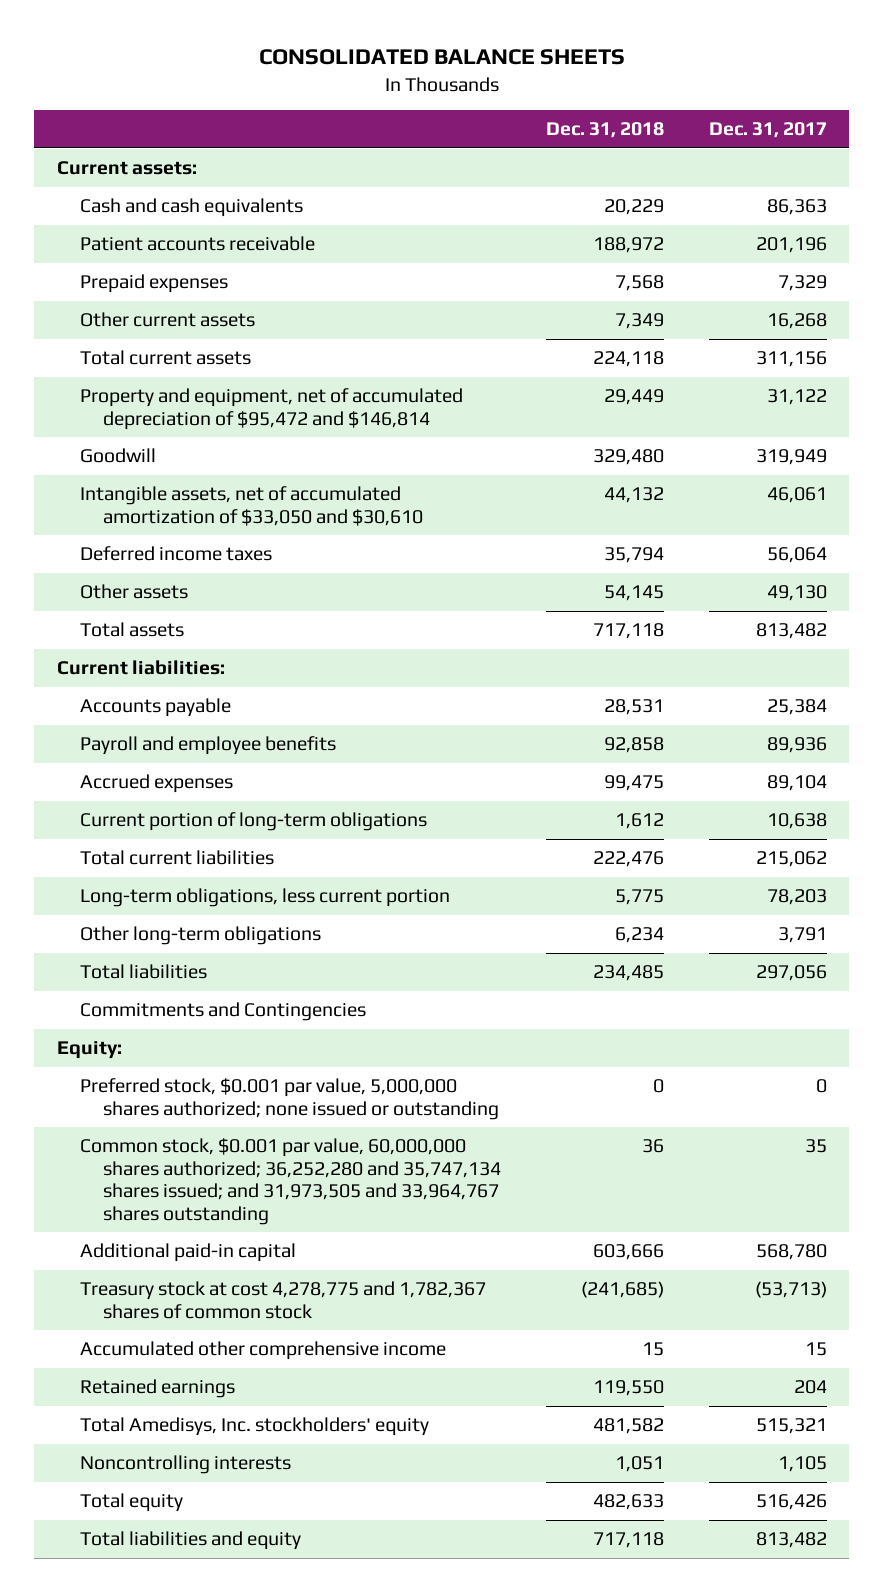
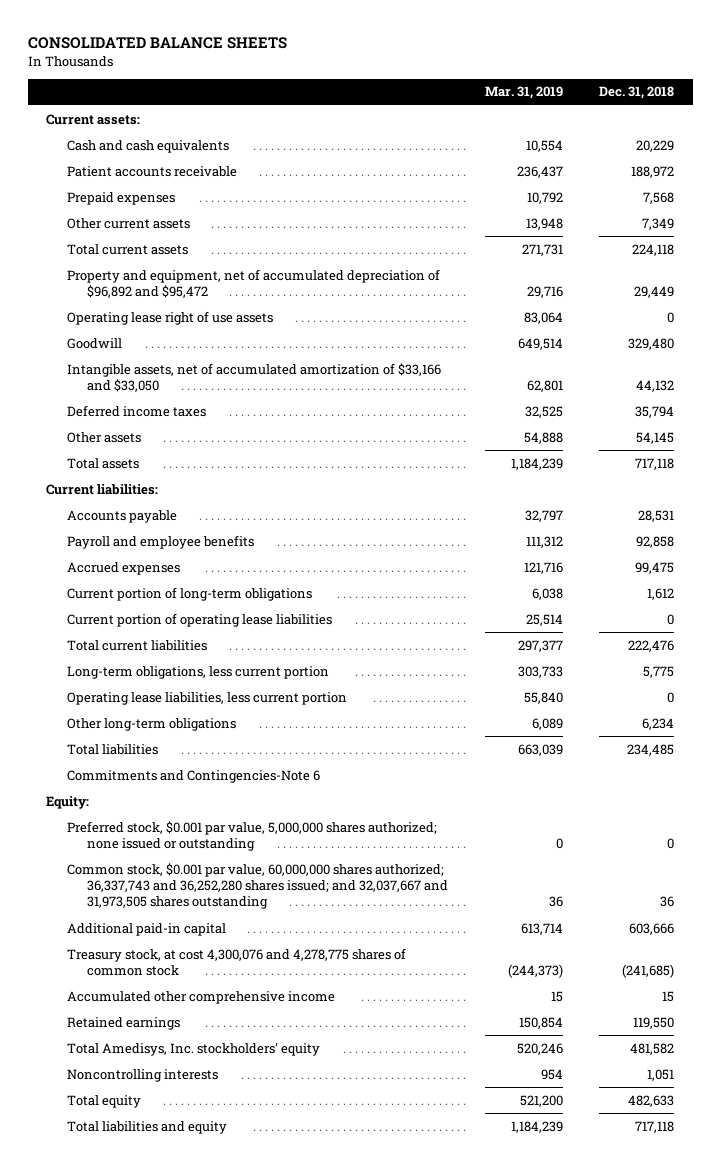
[708,122,827,139] Dec. 31, 2017 -> none
none -> [484,86,563,100] Mar. 31, 2019
[79,388,463,430] Property and equipment, net of accumulated depreciation of $95,472 and $146,814 -> [66,268,440,299] Property and equipment, net of accumulated depreciation of $96,892 and $95,472
none -> [66,310,273,325] Operating lease right of use assets
[79,486,424,526] Intangible assets, net of accumulated amortization of $33,050 and $30,610 -> [66,362,441,393] Intangible assets, net of accumulated amortization of $33,166 and $33,050
none -> [66,612,332,627] Current portion of operating lease liabilities
none -> [66,691,347,705] Operating lease liabilities, less current portion
[79,1002,366,1022] Commitments and Contingencies -> [66,769,320,783] Commitments and Contingencies-Note 6
[79,1138,502,1225] Common stock, $0.001 par value, 60,000,000 shares authorized; 36,252,280 and 35,747,134 shares issued; and 31,973,505 and 33,964,767 shares outstanding -> [66,862,448,910] Common stock, $0.001 par value, 60,000,000 shares authorized; 36,337,743 and 36,252,280 shares issued; and 32,037,667 and 31,973,505 shares outstanding
[79,1281,486,1319] Treasury stock at cost 4,278,775 and 1,782,367 shares of common stock -> [66,947,406,977] Treasury stock, at cost 4,300,076 and 4,278,775 shares of common stock

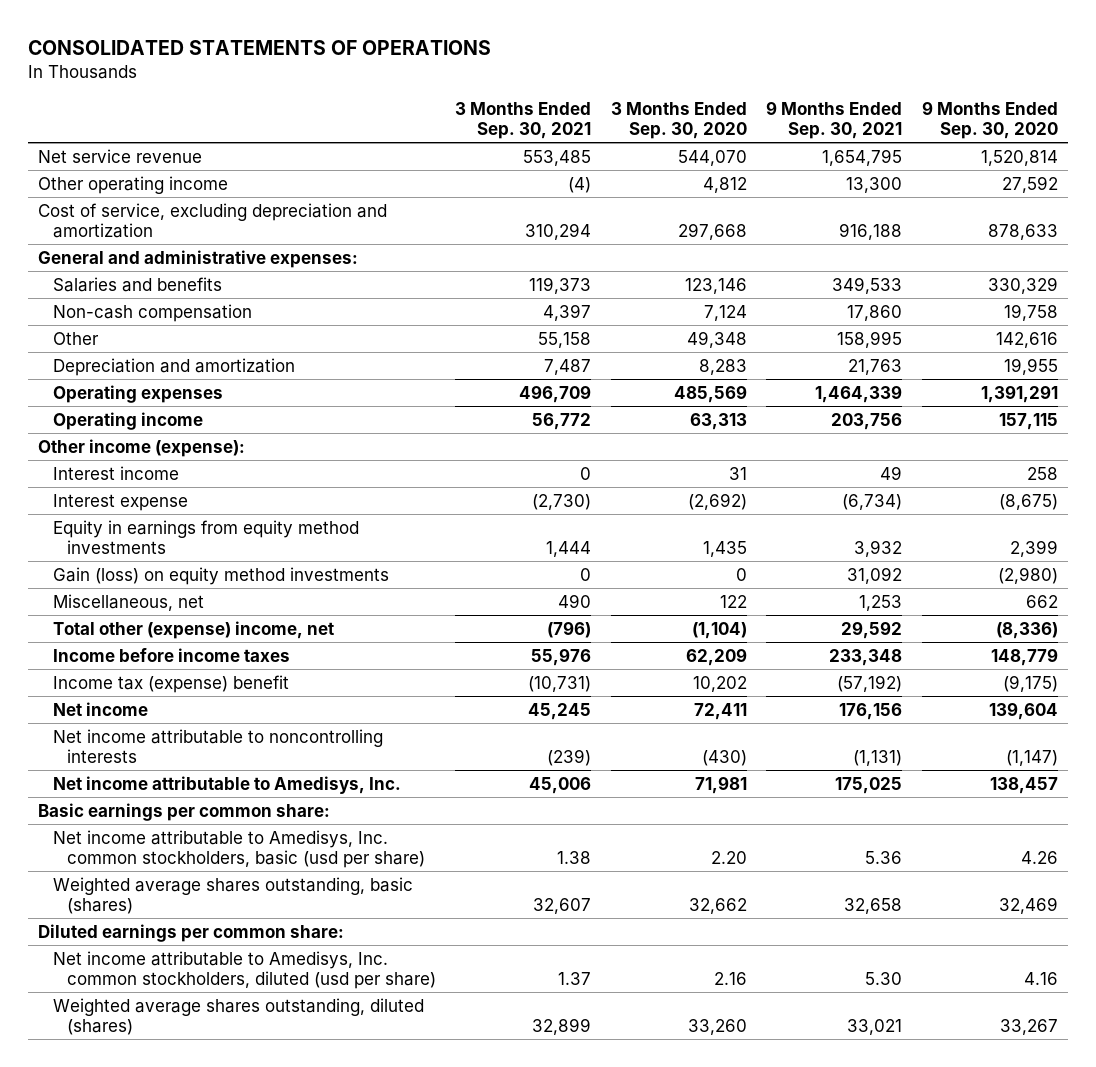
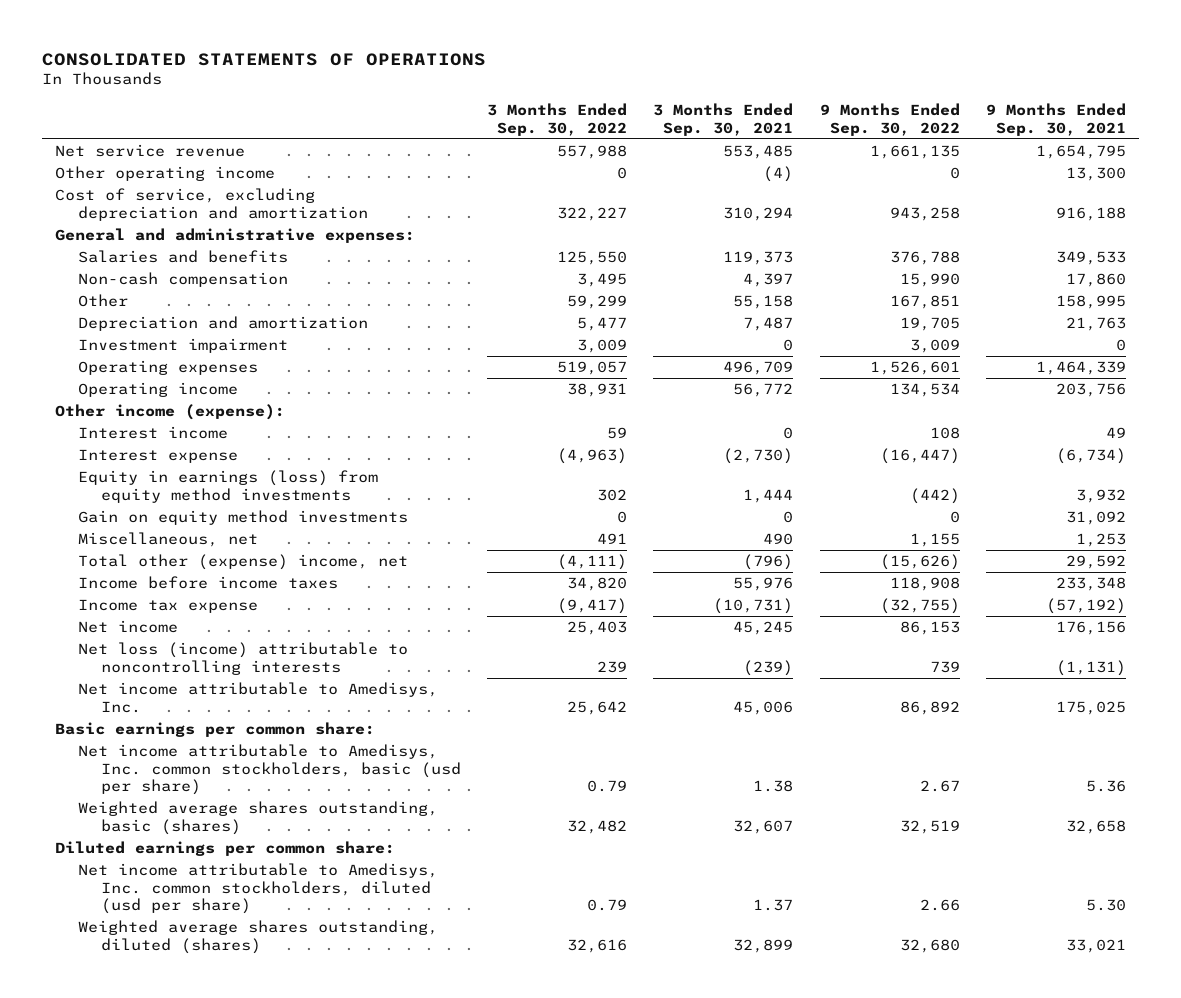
[610,102,747,140] 3 Months Ended Sep. 30, 2020 -> none
[921,101,1058,140] 9 Months Ended Sep. 30, 2020 -> none
none -> [487,103,628,136] 3 Months Ended Sep. 30, 2022
none -> [819,103,960,136] 9 Months Ended Sep. 30, 2022
none -> [78,338,289,354] Investment impairment
[52,519,359,554] Equity in earnings from equity method investments -> [78,470,379,503] Equity in earnings (loss) from equity method investments
[52,566,389,585] Gain (loss) on equity method investments -> [78,510,409,526] Gain on equity method investments
[52,674,289,693] Income tax (expense) benefit -> [78,599,259,614] Income tax expense
[52,728,383,763] Net income attributable to noncontrolling interests -> [78,642,409,675] Net loss (income) attributable to noncontrolling interests

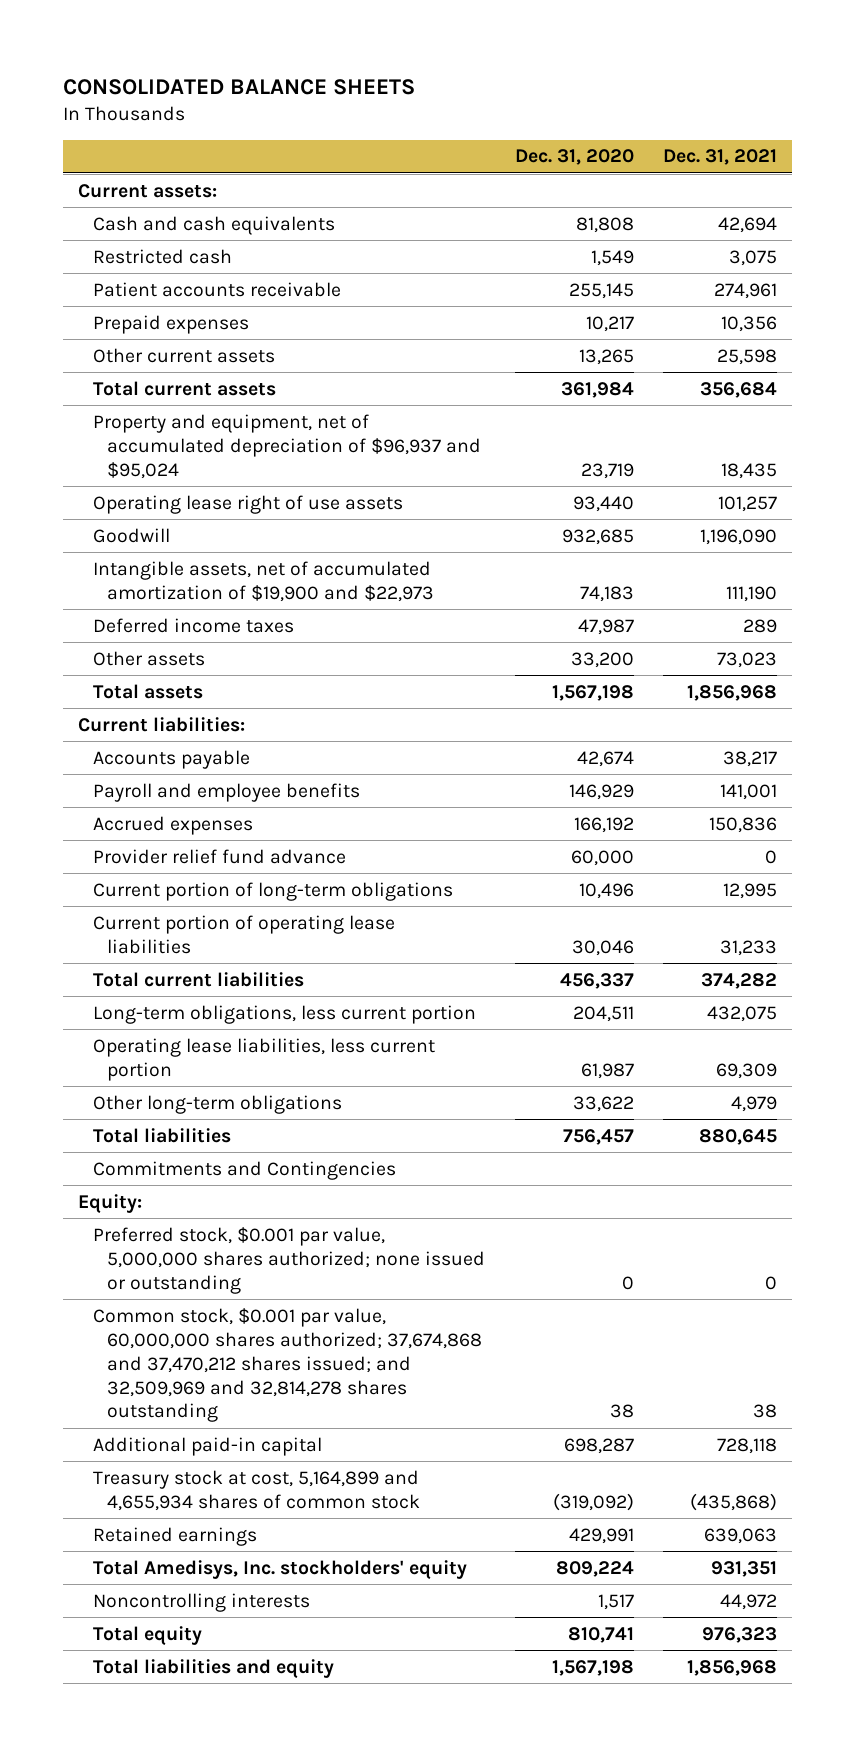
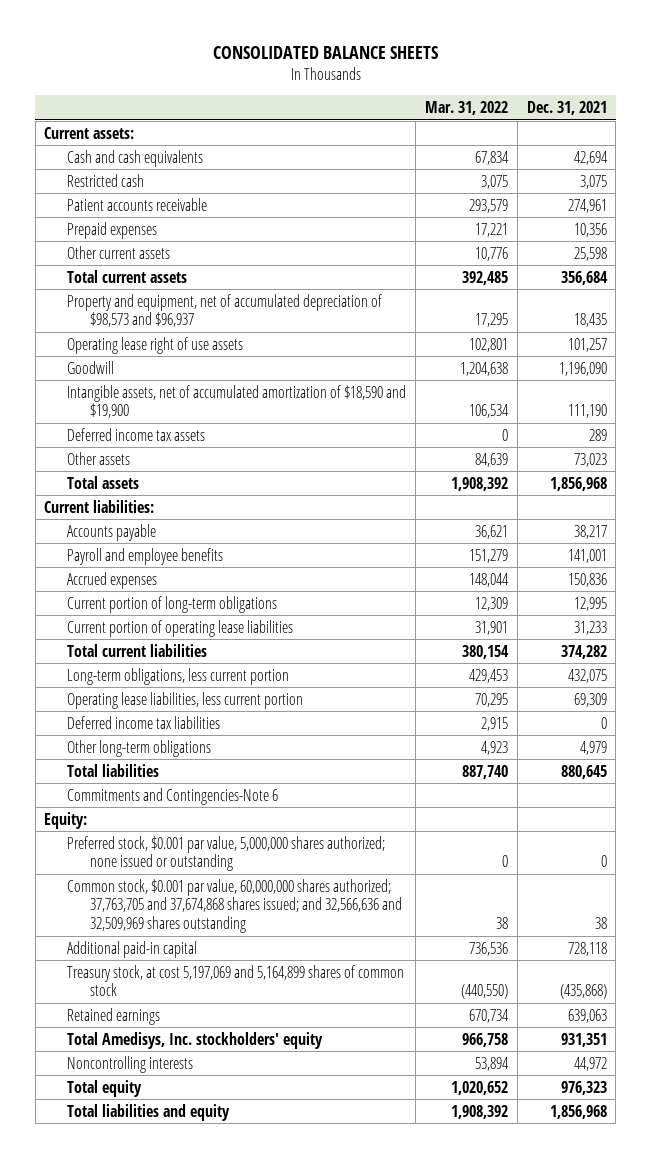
[514,149,634,166] Dec. 31, 2020 -> none
none -> [425,101,509,116] Mar. 31, 2022
[92,413,482,479] Property and equipment, net of accumulated depreciation of $96,937 and $95,024 -> [67,293,383,328] Property and equipment, net of accumulated depreciation of $98,573 and $96,937
[92,560,435,602] Intangible assets, net of accumulated amortization of $19,900 and $22,973 -> [67,384,407,419] Intangible assets, net of accumulated amortization of $18,590 and $19,900
[92,617,294,633] Deferred income taxes -> [67,427,206,441] Deferred income tax assets
[92,848,346,864] Provider relief fund advance -> none
none -> [67,715,221,729] Deferred income tax liabilities
[92,1160,396,1180] Commitments and Contingencies -> [67,787,279,805] Commitments and Contingencies-Note 6
[92,1307,483,1423] Common stock, $0.001 par value, 60,000,000 shares authorized; 37,674,868 and 37,470,212 shares issued; and 32,509,969 and 32,814,278 shares outstanding -> [67,878,403,934] Common stock, $0.001 par value, 60,000,000 shares authorized; 37,763,705 and 37,674,868 shares issued; and 32,566,636 and 32,509,969 shares outstanding
[92,1469,421,1511] Treasury stock at cost, 5,164,899 and 4,655,934 shares of common stock -> [67,964,405,997] Treasury stock, at cost 5,197,069 and 5,164,899 shares of common stock

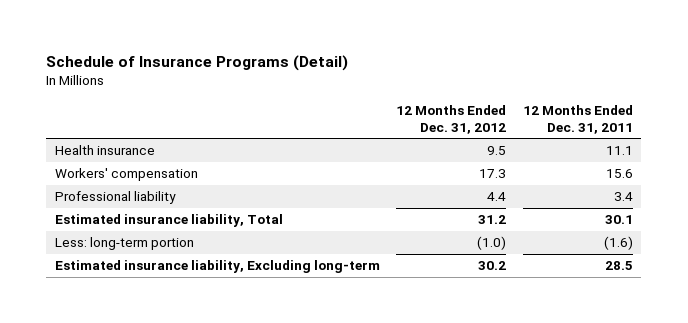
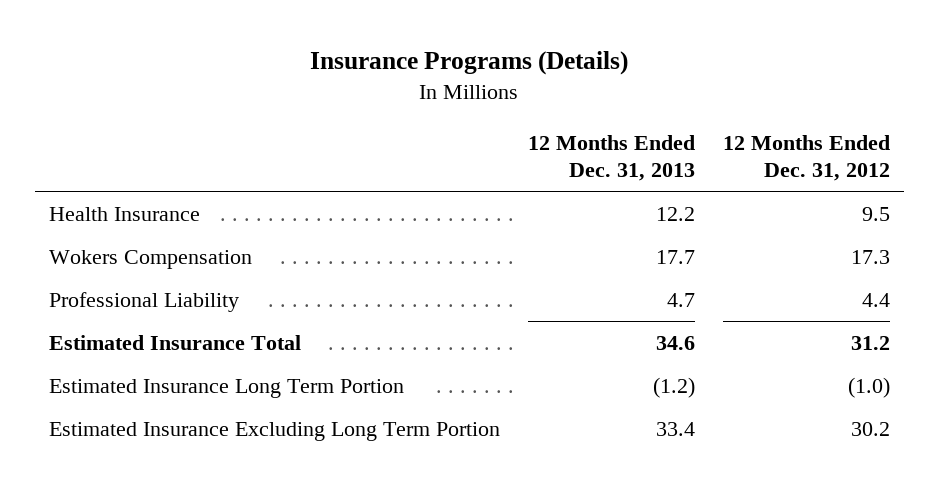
[46,55,349,72] Schedule of Insurance Programs (Detail) -> [310,51,629,76] Insurance Programs (Details)
[522,104,633,134] 12 Months Ended Dec. 31, 2011 -> none
none -> [527,135,695,181] 12 Months Ended Dec. 31, 2013
[54,145,155,156] Health insurance -> [48,206,200,221] Health Insurance
[54,168,198,182] Workers' compensation -> [48,249,252,269] Wokers Compensation
[54,191,176,205] Professional liability -> [48,291,239,312] Professional Liability
[54,214,283,228] Estimated insurance liability, Total -> [48,334,301,350] Estimated Insurance Total
[54,237,194,251] Less: long-term portion -> [48,378,404,398] Estimated Insurance Long Term Portion
[54,260,380,274] Estimated insurance liability, Excluding long-term -> [48,421,500,441] Estimated Insurance Excluding Long Term Portion

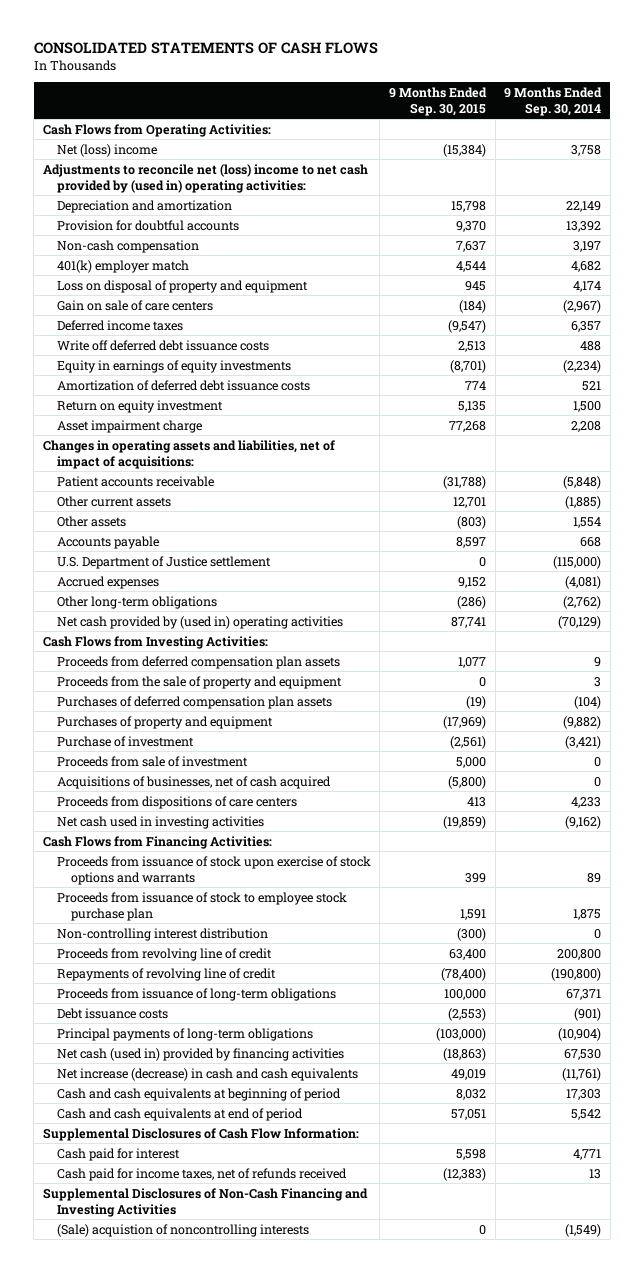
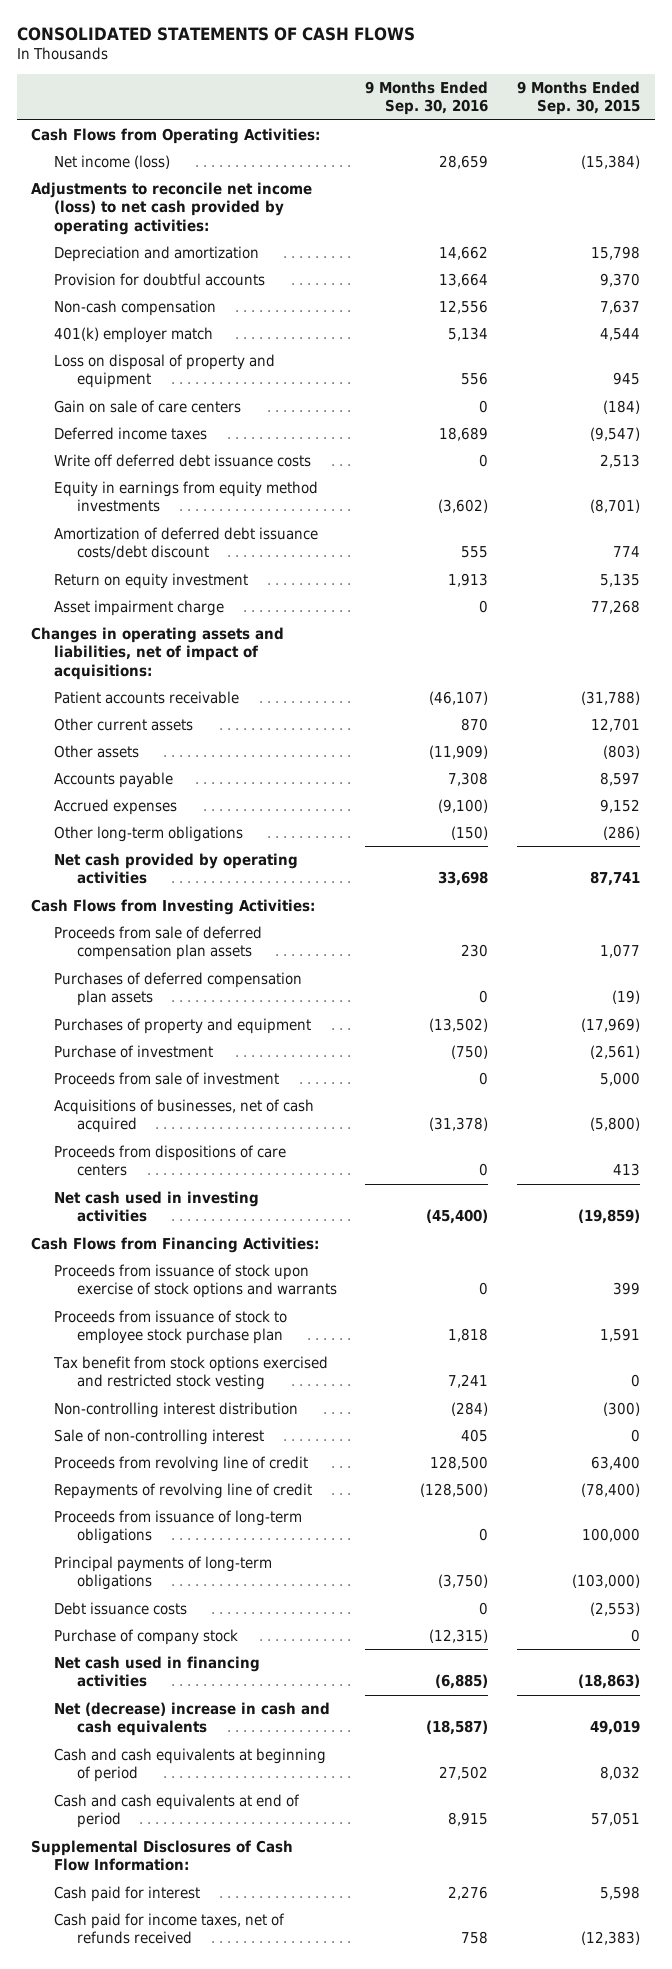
[504,86,603,116] 9 Months Ended Sep. 30, 2014 -> none
none -> [365,80,489,116] 9 Months Ended Sep. 30, 2016
[56,143,157,157] Net (loss) income -> [54,154,171,169] Net income (loss)
[42,163,368,193] Adjustments to reconcile net (loss) income to net cash provided by (used in) operating activities: -> [31,181,313,235] Adjustments to reconcile net income (loss) to net cash provided by operating activities:
[56,359,291,373] Equity in earnings of equity investments -> [54,480,319,513] Equity in earnings from equity method investments
[56,379,310,391] Amortization of deferred debt issuance costs -> [54,526,319,560] Amortization of deferred debt issuance costs/debt discount
[56,555,271,569] U.S. Department of Justice settlement -> none
[56,615,343,629] Net cash provided by (used in) operating activities -> [54,852,299,885] Net cash provided by operating activities
[56,675,342,689] Proceeds from the sale of property and equipment -> none
[56,655,340,669] Proceeds from deferred compensation plan assets -> [54,925,263,961] Proceeds from sale of deferred compensation plan assets
none -> [53,1355,329,1391] Tax benefit from stock options exercised and restricted stock vesting
none -> [54,1428,265,1445] Sale of non-controlling interest
[56,1007,168,1019] Debt issuance costs -> [54,1601,188,1615] Debt issuance costs
none -> [54,1628,239,1645] Purchase of company stock
[56,1047,344,1061] Net cash (used in) provided by financing activities -> [54,1655,261,1688] Net cash used in financing activities
[56,1067,358,1081] Net increase (decrease) in cash and cash equivalents -> [54,1701,331,1737] Net (decrease) increase in cash and cash equivalents
[42,1187,368,1217] Supplemental Disclosures of Non-Cash Financing and Investing Activities -> none
[56,1223,309,1237] (Sale) acquistion of noncontrolling interests -> none

